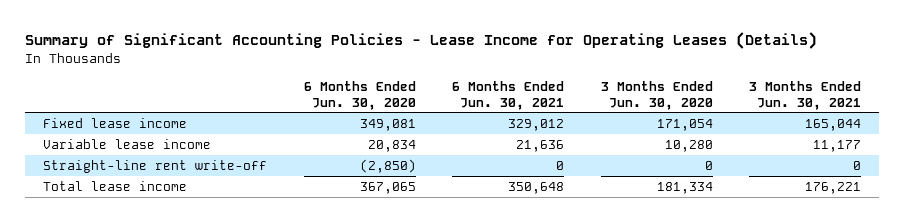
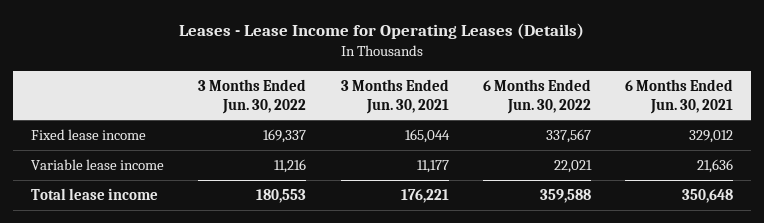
[25,32,818,50] Summary of Significant Accounting Policies - Lease Income for Operating Leases (Details) -> [179,23,585,40] Leases - Lease Income for Operating Leases (Details)
[303,80,416,110] 6 Months Ended Jun. 30, 2020 -> none
[600,80,713,110] 3 Months Ended Jun. 30, 2020 -> none
none -> [198,78,307,114] 3 Months Ended Jun. 30, 2022
none -> [482,78,591,114] 6 Months Ended Jun. 30, 2022
[43,159,268,173] Straight-line rent write-off -> none

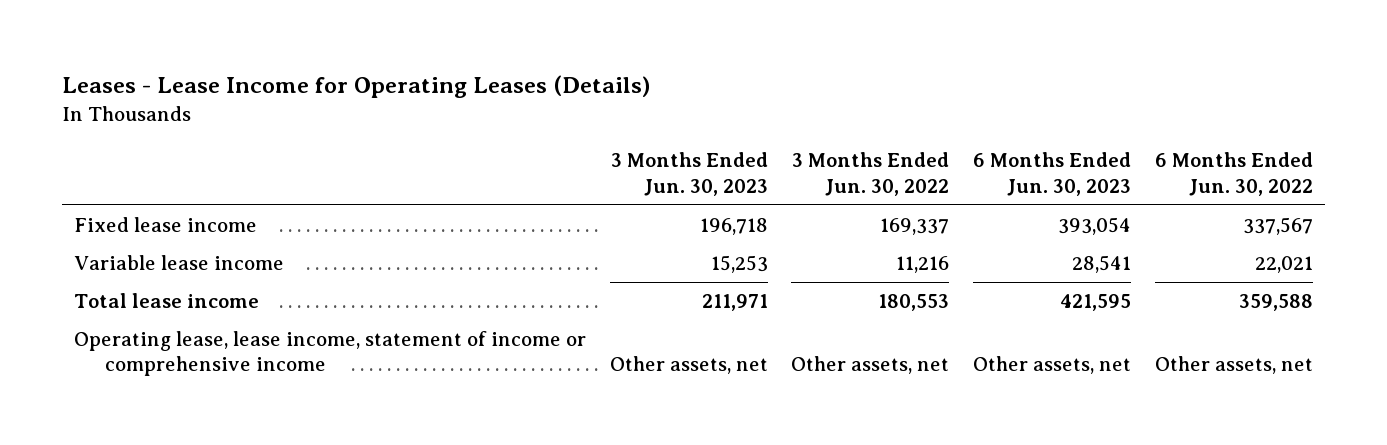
[340,78,449,114] 3 Months Ended Jun. 30, 2021 -> none
[625,78,734,114] 6 Months Ended Jun. 30, 2021 -> none
none -> [610,152,768,196] 3 Months Ended Jun. 30, 2023
none -> [973,152,1132,196] 6 Months Ended Jun. 30, 2023
none -> [73,330,586,377] Operating lease, lease income, statement of income or comprehensive income

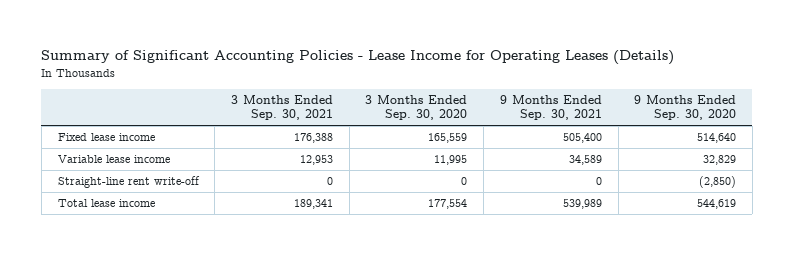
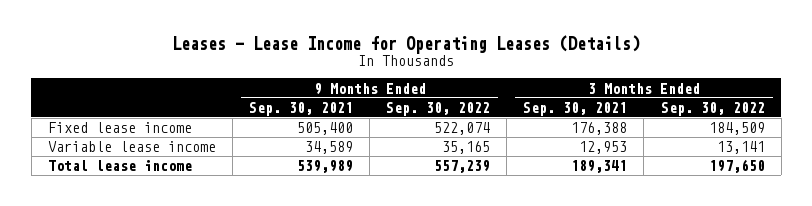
[41,50,675,66] Summary of Significant Accounting Policies - Lease Income for Operating Leases (Details) -> [172,35,641,55] Leases - Lease Income for Operating Leases (Details)
[365,95,468,121] 3 Months Ended Sep. 30, 2020 -> none
[634,95,737,121] 9 Months Ended Sep. 30, 2020 -> none
none -> [386,101,491,116] Sep. 30, 2022
none -> [660,101,765,116] Sep. 30, 2022
[57,176,200,189] Straight-line rent write-off -> none

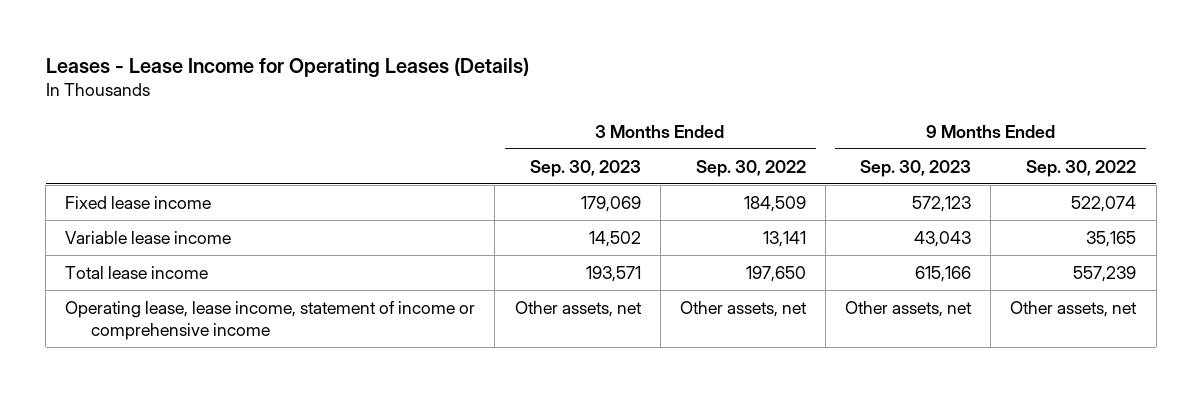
[249,101,354,116] Sep. 30, 2021 -> none
[523,101,628,116] Sep. 30, 2021 -> none
none -> [529,159,641,177] Sep. 30, 2023
none -> [860,159,972,177] Sep. 30, 2023
none -> [65,300,476,340] Operating lease, lease income, statement of income or comprehensive income

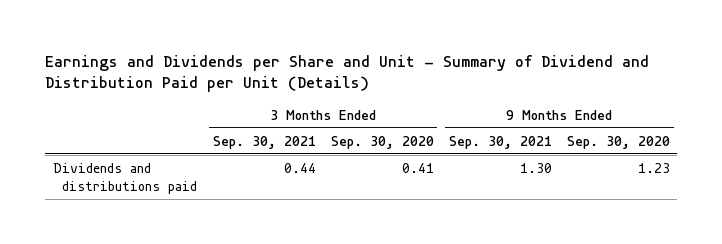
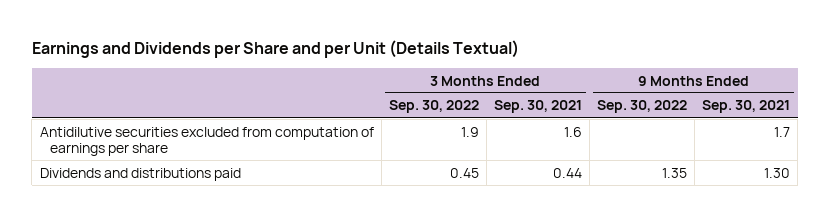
[45,54,650,93] Earnings and Dividends per Share and Unit - Summary of Dividend and Distribution Paid per Unit (Details) -> [31,39,519,58] Earnings and Dividends per Share and per Unit (Details Textual)
[330,135,434,149] Sep. 30, 2020 -> none
[566,135,670,149] Sep. 30, 2020 -> none
none -> [388,100,479,114] Sep. 30, 2022
none -> [597,100,688,114] Sep. 30, 2022
none -> [39,126,374,156] Antidilutive securities excluded from computation of earnings per share

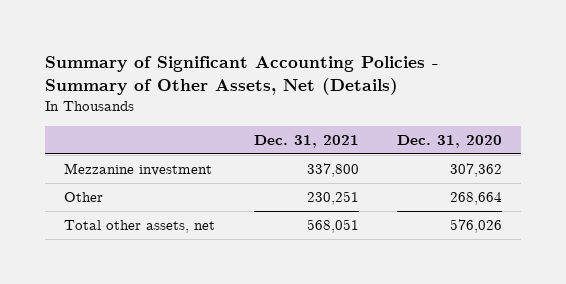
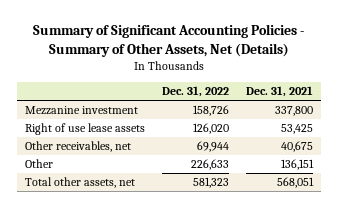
[396,135,502,149] Dec. 31, 2020 -> none
none -> [162,86,230,98] Dec. 31, 2022
none -> [25,123,146,136] Right of use lease assets
none -> [25,141,132,153] Other receivables, net
[306,190,359,205] 230,251 -> [280,159,314,171] 136,151

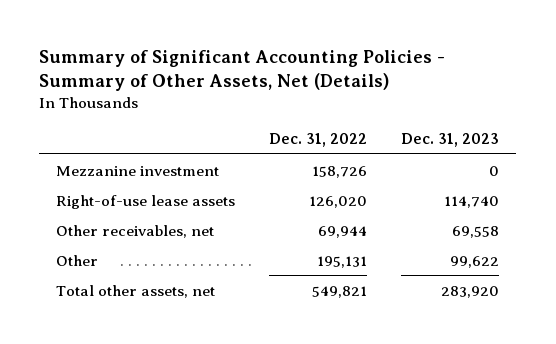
[245,86,313,98] Dec. 31, 2021 -> none
none -> [401,133,500,148] Dec. 31, 2023
[25,123,146,136] Right of use lease assets -> [56,194,236,209] Right-of-use lease assets
[191,159,230,171] 226,633 -> [317,255,368,268] 195,131
[193,177,230,189] 581,323 -> [312,285,368,298] 549,821

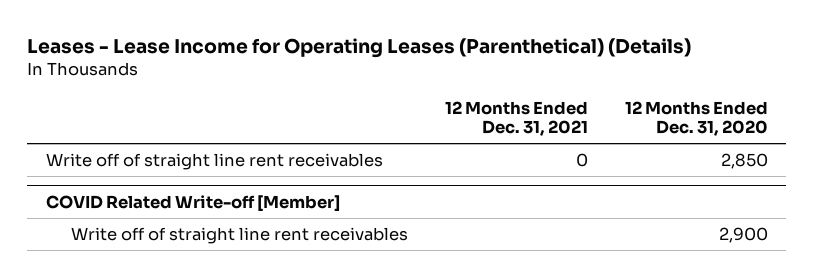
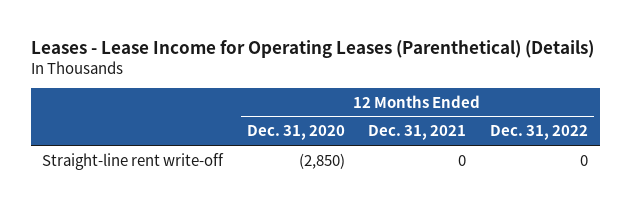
none -> [489,125,588,141] Dec. 31, 2022
[45,194,340,212] COVID Related Write-off [Member] -> none
[71,227,409,245] Write off of straight line rent receivables -> none
[45,153,383,171] Write off of straight line rent receivables -> [42,152,225,170] Straight-line rent write-off
[720,153,768,170] 2,850 -> [298,152,345,169] (2,850)

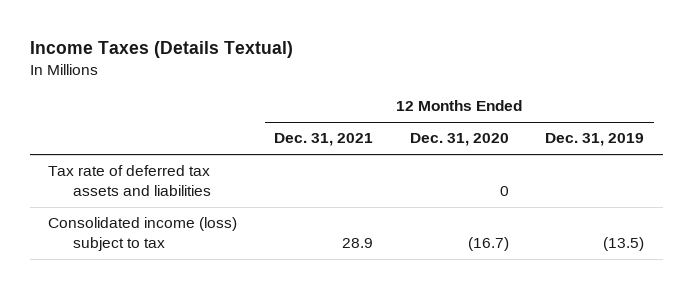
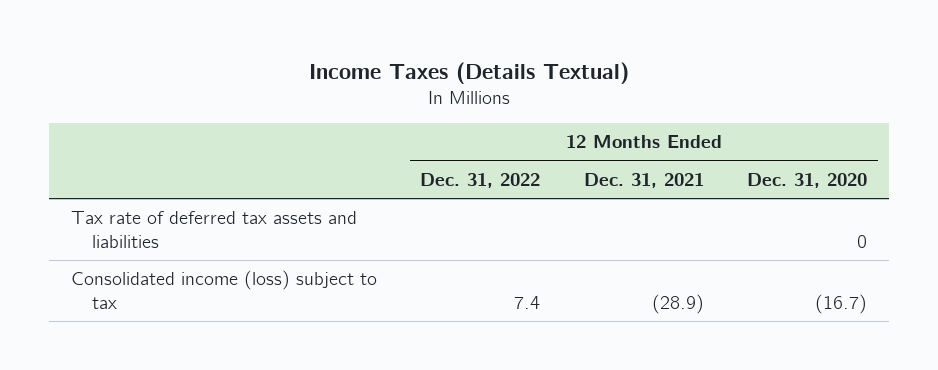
[545,133,645,147] Dec. 31, 2019 -> none
none -> [420,172,541,188] Dec. 31, 2022
[341,238,373,249] 28.9 -> [651,293,704,314] (28.9)

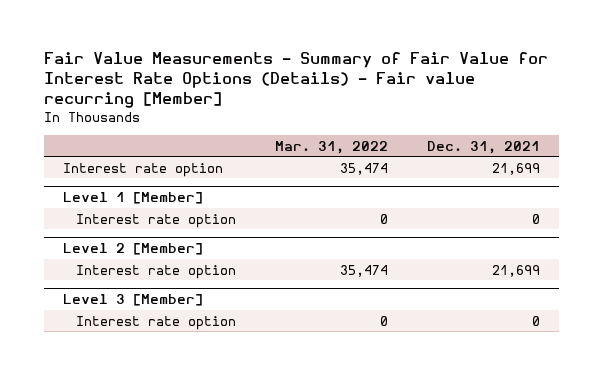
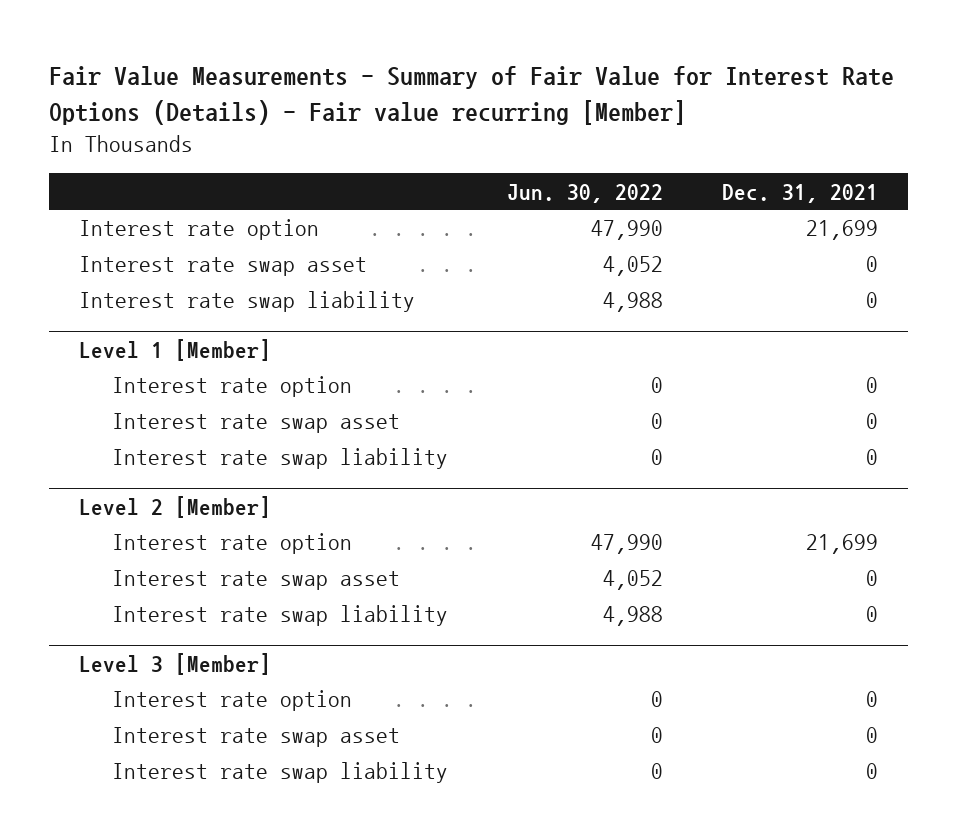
[275,140,389,154] Mar. 31, 2022 -> none
none -> [507,183,664,203] Jun. 30, 2022
none -> [78,256,367,277] Interest rate swap asset
none -> [78,291,415,313] Interest rate swap liability
none -> [111,413,400,434] Interest rate swap asset
none -> [111,448,448,470] Interest rate swap liability
none -> [111,570,400,591] Interest rate swap asset
none -> [111,605,448,627] Interest rate swap liability
none -> [111,727,400,748] Interest rate swap asset
none -> [111,762,448,784] Interest rate swap liability

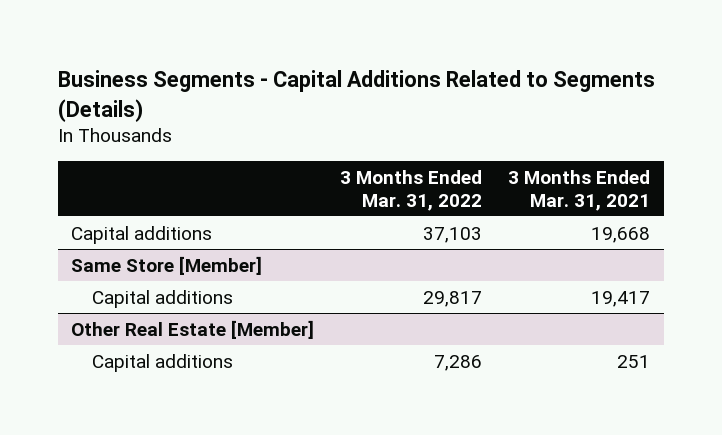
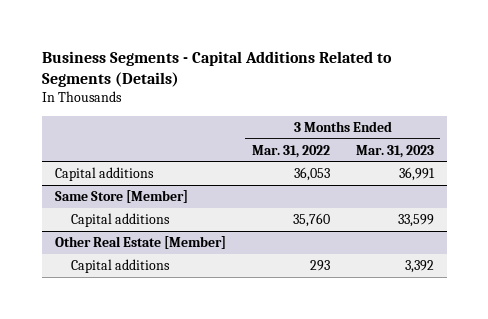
[508,169,651,211] 3 Months Ended Mar. 31, 2021 -> none
none -> [355,144,434,158] Mar. 31, 2023
[423,226,483,243] 37,103 -> [293,167,330,182] 36,053
[423,290,483,307] 29,817 -> [292,213,330,228] 35,760
[434,354,483,371] 7,286 -> [309,260,330,272] 293

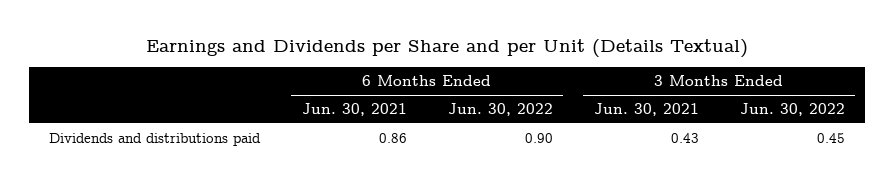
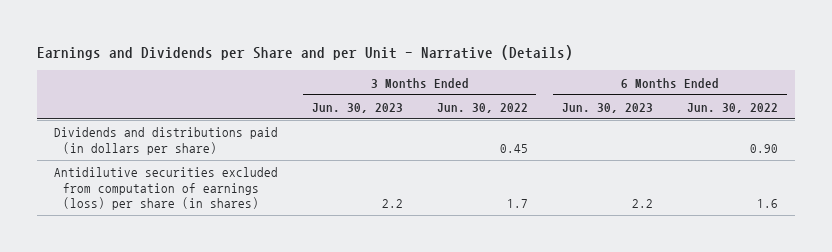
[146,39,749,59] Earnings and Dividends per Share and per Unit (Details Textual) -> [36,45,573,61] Earnings and Dividends per Share and per Unit - Narrative (Details)
[301,103,407,117] Jun. 30, 2021 -> none
[593,103,699,117] Jun. 30, 2021 -> none
none -> [311,102,403,113] Jun. 30, 2023
none -> [562,102,654,113] Jun. 30, 2023
[49,133,262,147] Dividends and distributions paid -> [53,127,278,155] Dividends and distributions paid (in dollars per share)
none -> [53,167,278,211] Antidilutive securities excluded from computation of earnings (loss) per share (in shares)

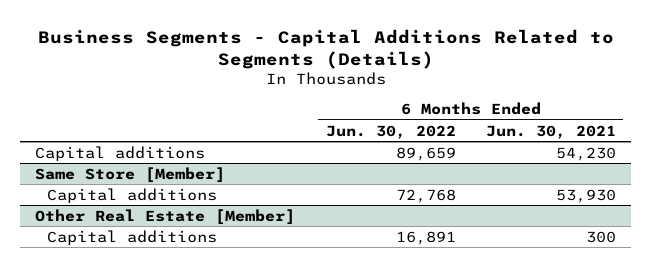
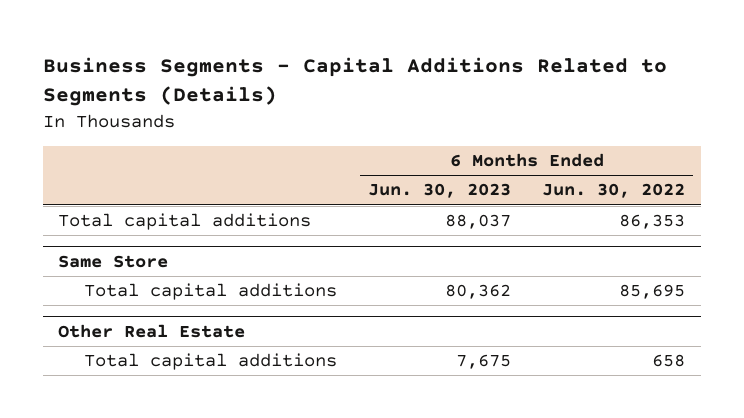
[485,124,616,139] Jun. 30, 2021 -> none
none -> [367,183,511,199] Jun. 30, 2023
[35,145,206,161] Capital additions -> [58,213,312,231] Total capital additions
[395,146,456,161] 89,659 -> [619,214,686,230] 86,353
[35,166,226,183] Same Store [Member] -> [58,255,169,269] Same Store
[46,187,217,203] Capital additions -> [83,283,337,301] Total capital additions
[395,188,456,203] 72,768 -> [619,284,686,300] 85,695
[35,208,296,225] Other Real Estate [Member] -> [58,324,246,339] Other Real Estate
[46,229,217,245] Capital additions -> [83,353,337,371] Total capital additions
[395,230,456,245] 16,891 -> [652,354,686,368] 658

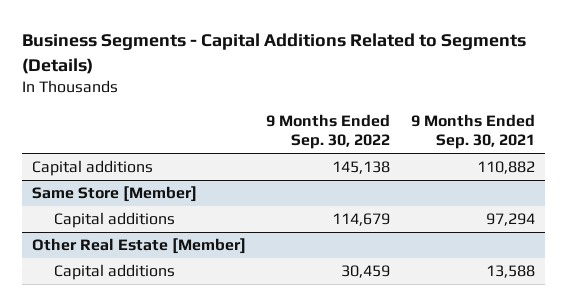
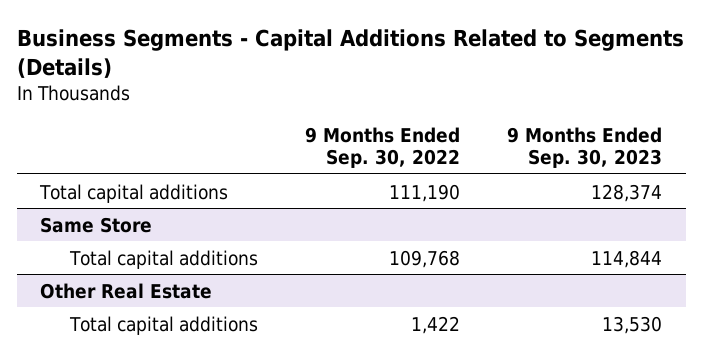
[410,113,535,150] 9 Months Ended Sep. 30, 2021 -> none
none -> [507,126,663,168] 9 Months Ended Sep. 30, 2023
[31,160,153,177] Capital additions -> [39,183,229,203] Total capital additions
[332,161,391,175] 145,138 -> [388,183,460,202] 111,190
[31,186,197,203] Same Store [Member] -> [40,216,153,233] Same Store
[53,212,175,229] Capital additions -> [68,249,258,269] Total capital additions
[332,213,391,227] 114,679 -> [388,249,460,268] 109,768
[31,238,246,255] Other Real Estate [Member] -> [40,282,213,299] Other Real Estate
[53,264,175,281] Capital additions -> [68,315,258,335] Total capital additions
[341,265,391,279] 30,459 -> [410,315,460,334] 1,422

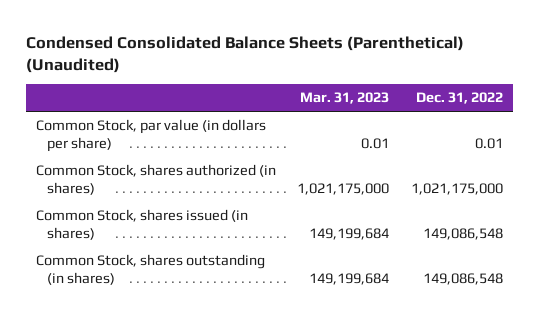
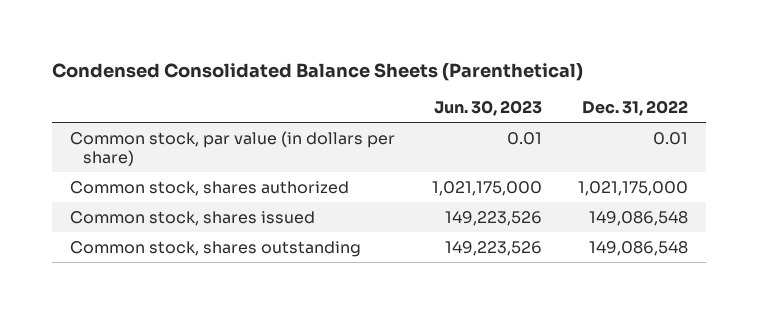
[25,35,464,74] Condensed Consolidated Balance Sheets (Parenthetical) (Unaudited) -> [52,62,584,81] Condensed Consolidated Balance Sheets (Parenthetical)
[300,92,390,105] Mar. 31, 2023 -> none
none -> [433,99,542,116] Jun. 30, 2023
[36,119,267,153] Common Stock, par value (in dollars per share) -> [70,130,396,167] Common stock, par value (in dollars per share)
[36,164,277,196] Common Stock, shares authorized (in shares) -> [70,180,350,196] Common stock, shares authorized
[36,209,249,241] Common Stock, shares issued (in shares) -> [70,210,316,226] Common stock, shares issued
[36,254,266,286] Common Stock, shares outstanding (in shares) -> [70,240,362,257] Common stock, shares outstanding

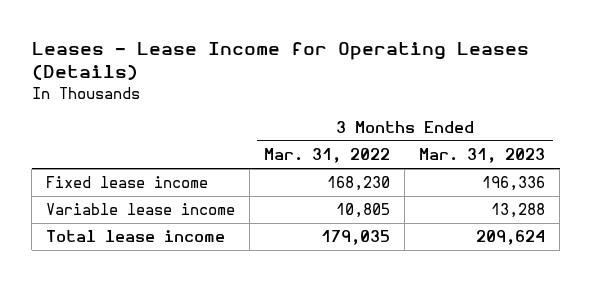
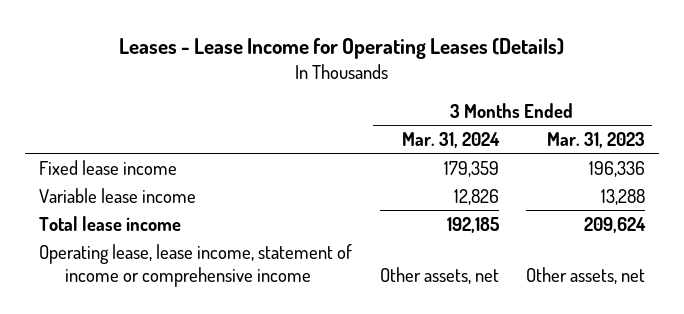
[264,148,391,164] Mar. 31, 2022 -> none
none -> [401,132,500,149] Mar. 31, 2024
none -> [39,243,353,287] Operating lease, lease income, statement of income or comprehensive income

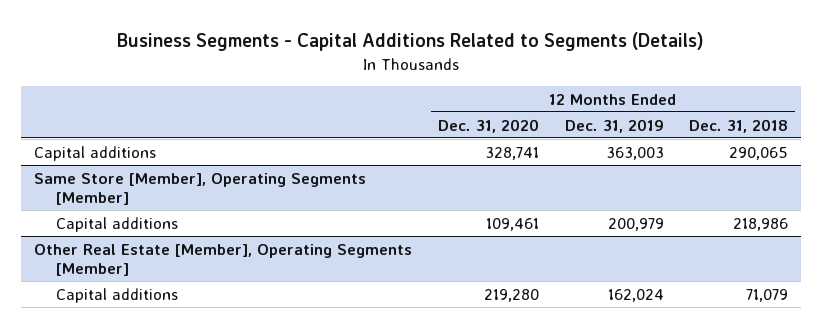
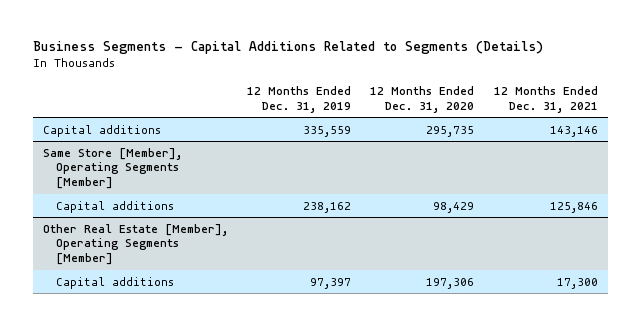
[689,118,789,133] Dec. 31, 2018 -> none
none -> [493,85,598,113] 12 Months Ended Dec. 31, 2021
[484,146,539,160] 328,741 -> [426,125,475,137] 295,735
[605,146,664,160] 363,003 -> [302,125,351,137] 335,559
[485,217,539,231] 109,461 -> [433,201,475,213] 98,429
[607,217,664,231] 200,979 -> [302,201,351,213] 238,162
[483,288,539,302] 219,280 -> [426,277,475,289] 197,306
[607,288,664,302] 162,024 -> [309,277,351,289] 97,397

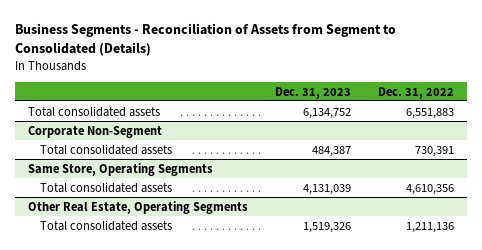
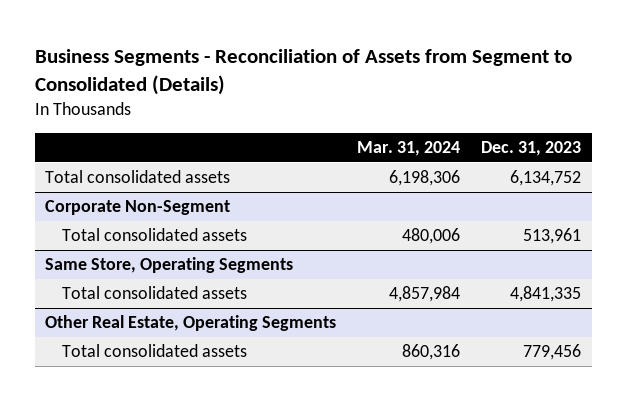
[377,86,454,99] Dec. 31, 2022 -> none
none -> [357,141,461,157] Mar. 31, 2024
[311,145,351,157] 484,387 -> [523,228,582,245] 513,961
[302,183,351,195] 4,131,039 -> [510,286,582,303] 4,841,335
[302,221,351,233] 1,519,326 -> [523,344,582,361] 779,456

